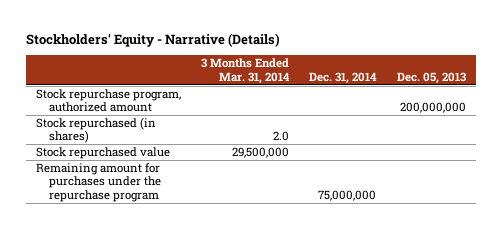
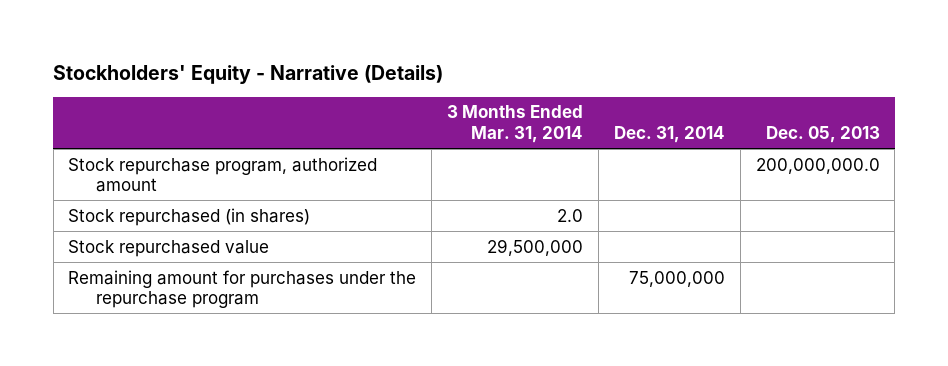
[399,102,466,114] 200,000,000 -> [755,157,880,174] 200,000,000.0

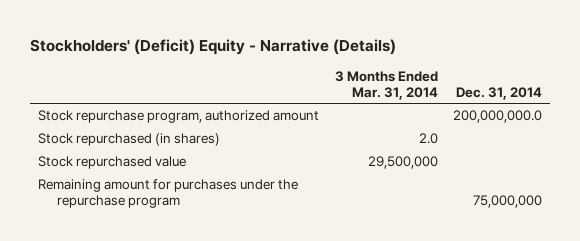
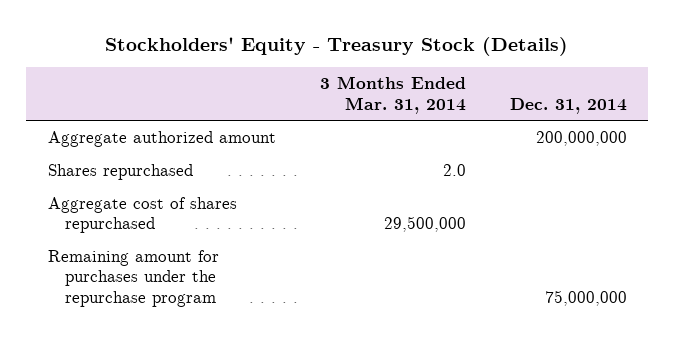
[30,39,397,56] Stockholders' (Deficit) Equity - Narrative (Details) -> [105,37,569,57] Stockholders' Equity - Treasury Stock (Details)
[38,110,320,124] Stock repurchase program, authorized amount -> [47,130,276,147] Aggregate authorized amount
[453,110,543,124] 200,000,000.0 -> [535,130,627,146] 200,000,000
[38,133,221,147] Stock repurchased (in shares) -> [47,163,193,180] Shares repurchased
[38,156,187,170] Stock repurchased value -> [47,196,237,234] Aggregate cost of shares repurchased

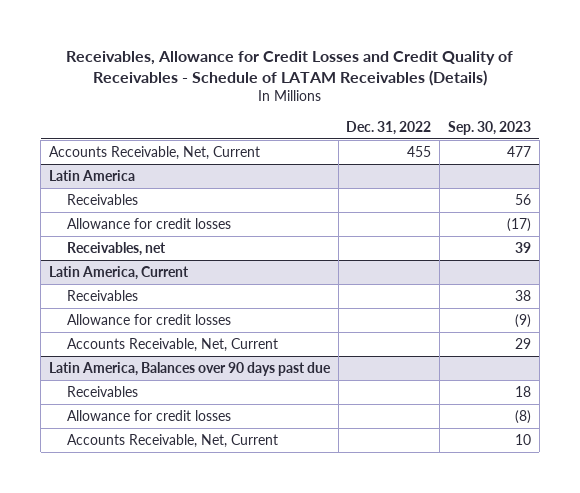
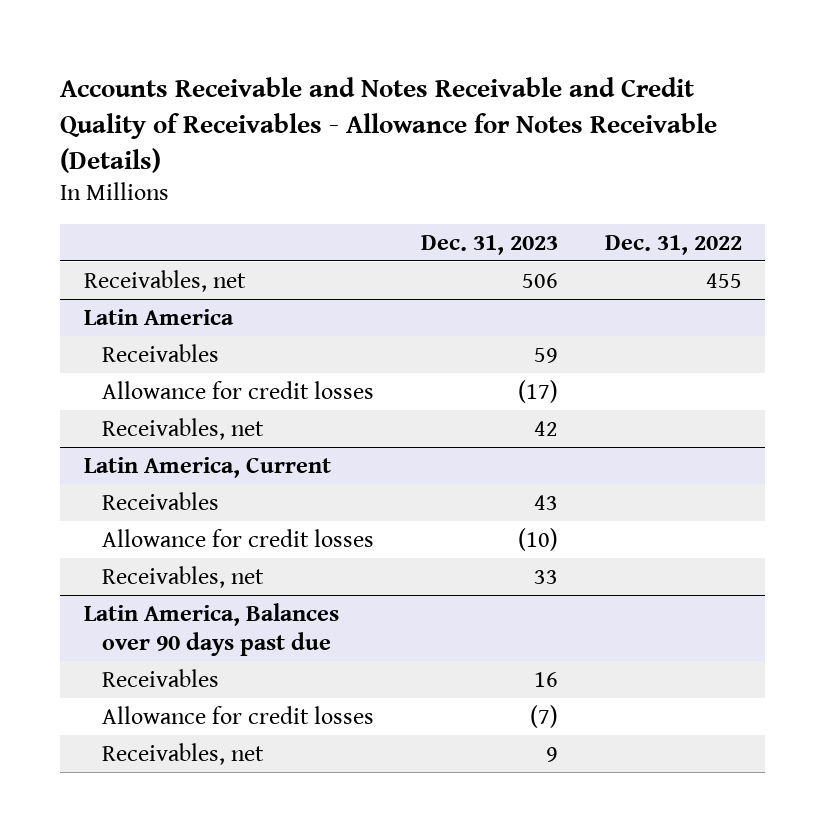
[65,50,513,86] Receivables, Allowance for Credit Losses and Credit Quality of Receivables - Schedule of LATAM Receivables (Details) -> [60,76,718,173] Accounts Receivable and Notes Receivable and Credit Quality of Receivables - Allowance for Notes Receivable (Details)
[447,120,531,135] Sep. 30, 2023 -> none
none -> [420,234,558,255] Dec. 31, 2023
[48,145,260,160] Accounts Receivable, Net, Current -> [83,269,246,292] Receivables, net
[67,337,279,352] Accounts Receivable, Net, Current -> [101,565,264,588] Receivables, net
[67,433,279,448] Accounts Receivable, Net, Current -> [101,742,264,765] Receivables, net

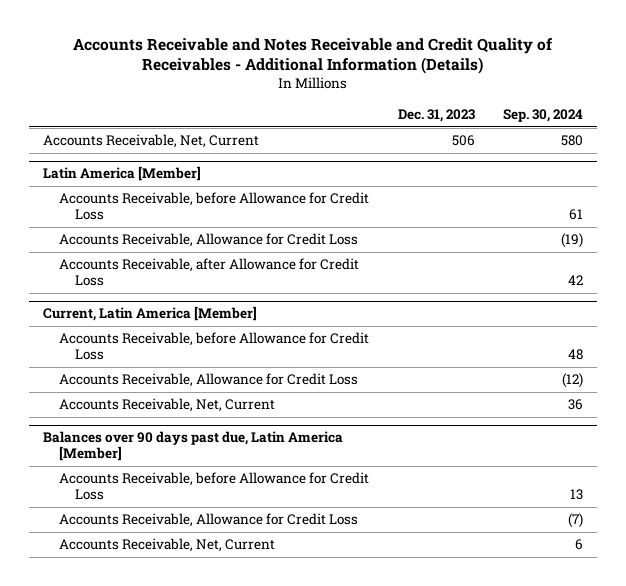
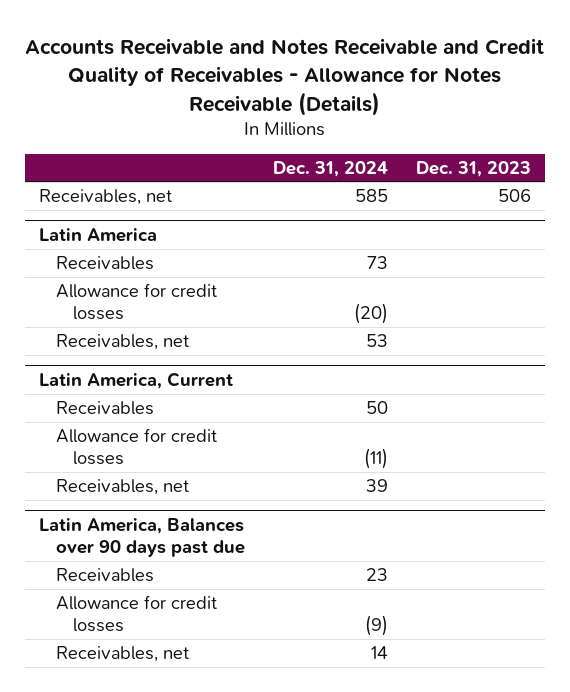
[73,37,554,75] Accounts Receivable and Notes Receivable and Credit Quality of Receivables - Additional Information (Details) -> [24,37,544,116] Accounts Receivable and Notes Receivable and Credit Quality of Receivables - Allowance for Notes Receivable (Details)
[502,109,583,123] Sep. 30, 2024 -> none
none -> [272,160,388,177] Dec. 31, 2024
[59,258,360,287] Accounts Receivable, after Allowance for Credit Loss -> none
[43,134,260,149] Accounts Receivable, Net, Current -> [39,189,173,206] Receivables, net
[43,166,202,182] Latin America [Member] -> [39,228,158,243] Latin America
[59,192,370,221] Accounts Receivable, before Allowance for Credit Loss -> [56,256,155,271] Receivables
[59,233,359,248] Accounts Receivable, Allowance for Credit Loss -> [56,283,218,320] Allowance for credit losses
none -> [56,334,190,351] Receivables, net
[43,306,258,322] Current, Latin America [Member] -> [39,372,234,390] Latin America, Current
[59,332,370,361] Accounts Receivable, before Allowance for Credit Loss -> [56,401,155,416] Receivables
[59,373,359,388] Accounts Receivable, Allowance for Credit Loss -> [56,428,218,465] Allowance for credit losses
[59,398,276,413] Accounts Receivable, Net, Current -> [56,479,190,496] Receivables, net
[43,431,344,462] Balances over 90 days past due, Latin America [Member] -> [39,518,246,557] Latin America, Balances over 90 days past due
[59,472,370,501] Accounts Receivable, before Allowance for Credit Loss -> [56,568,155,583] Receivables
[59,513,359,528] Accounts Receivable, Allowance for Credit Loss -> [56,595,218,632] Allowance for credit losses
[59,538,276,553] Accounts Receivable, Net, Current -> [56,646,190,663] Receivables, net

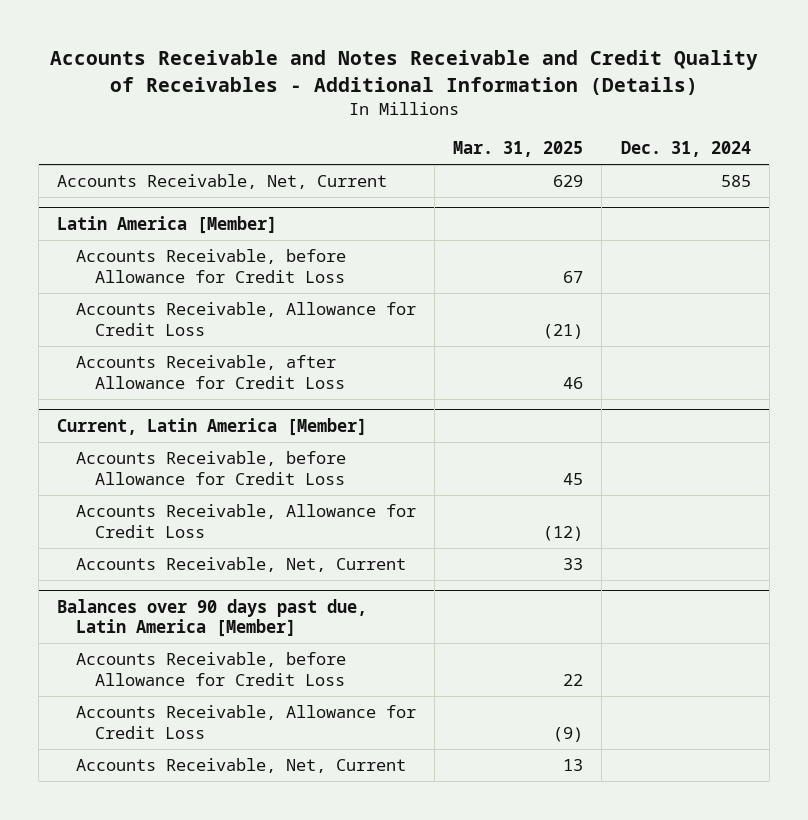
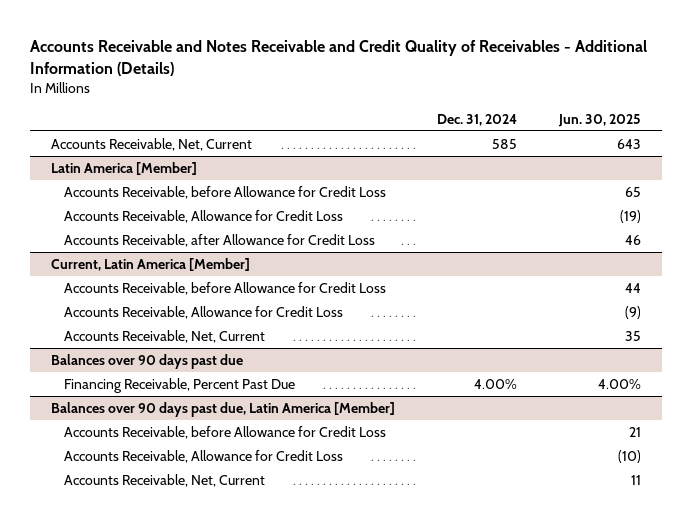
[453,141,584,158] Mar. 31, 2025 -> none
none -> [557,113,641,127] Jun. 30, 2025
none -> [51,354,244,370] Balances over 90 days past due
none -> [63,378,295,394] Financing Receivable, Percent Past Due

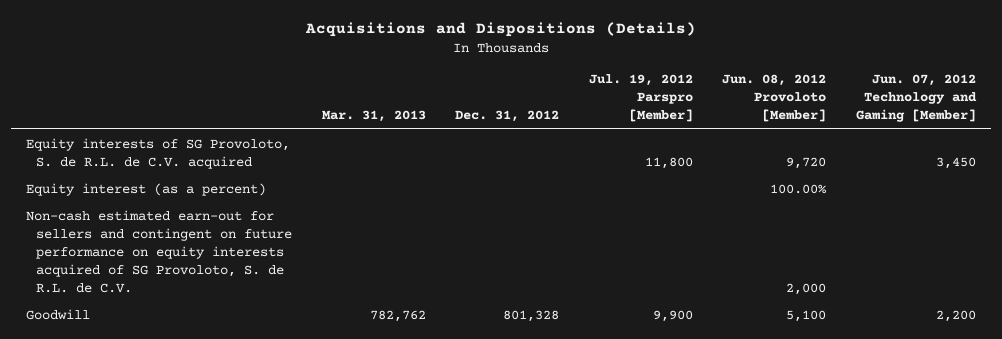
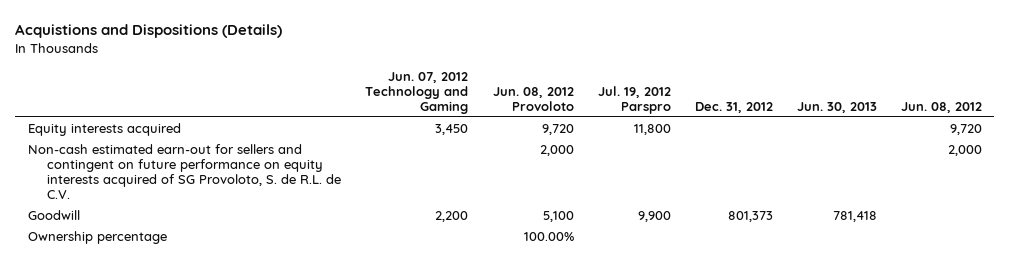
[304,21,696,37] Acquisitions and Dispositions (Details) -> [15,24,283,39] Acquistions and Dispositions (Details)
[321,110,426,123] Mar. 31, 2013 -> none
[588,74,693,123] Jul. 19, 2012 Parspro [Member] -> none
[722,74,827,123] Jun. 08, 2012 Provoloto [Member] -> none
[855,74,977,123] Jun. 07, 2012 Technology and Gaming [Member] -> none
none -> [365,72,469,114] Jun. 07, 2012 Technology and Gaming
none -> [492,86,574,111] Jun. 08, 2012 Provoloto
none -> [597,85,671,114] Jul. 19, 2012 Parspro
none -> [796,101,877,113] Jun. 30, 2013
none -> [901,101,983,113] Jun. 08, 2012
[25,137,290,169] Equity interests of SG Provoloto, S. de R.L. de C.V. acquired -> none
[25,182,266,196] Equity interest (as a percent) -> none
none -> [27,123,181,137] Equity interests acquired
[503,309,560,322] 801,328 -> [727,211,773,223] 801,373
none -> [27,231,167,245] Ownership percentage

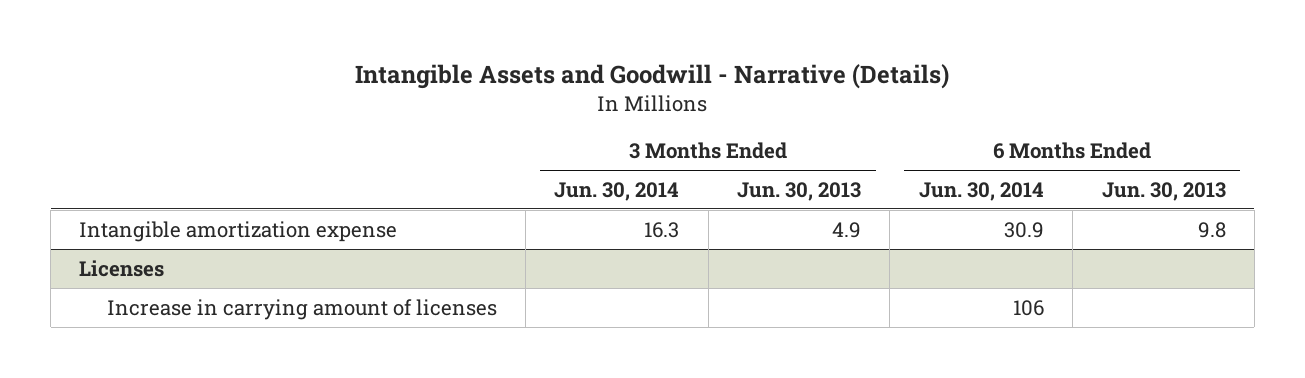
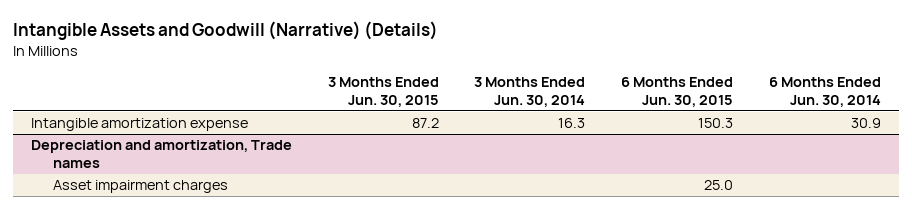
[355,63,950,89] Intangible Assets and Goodwill - Narrative (Details) -> [13,21,439,41] Intangible Assets and Goodwill (Narrative) (Details)
[737,181,862,201] Jun. 30, 2013 -> none
[1101,181,1226,201] Jun. 30, 2013 -> none
none -> [327,77,439,108] 3 Months Ended Jun. 30, 2015
none -> [621,77,734,108] 6 Months Ended Jun. 30, 2015
[79,259,165,277] Licenses -> none
[106,298,497,320] Increase in carrying amount of licenses -> none
none -> [31,140,293,169] Depreciation and amortization, Trade names
none -> [52,180,228,194] Asset impairment charges

